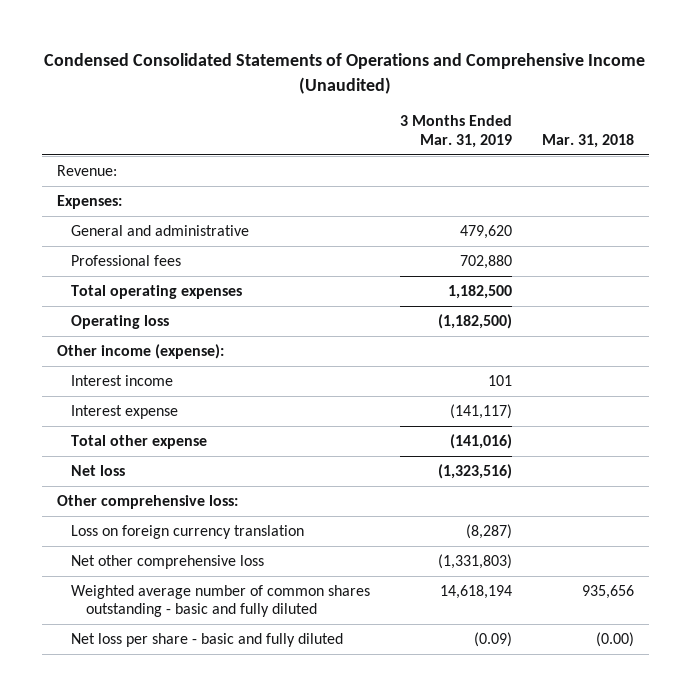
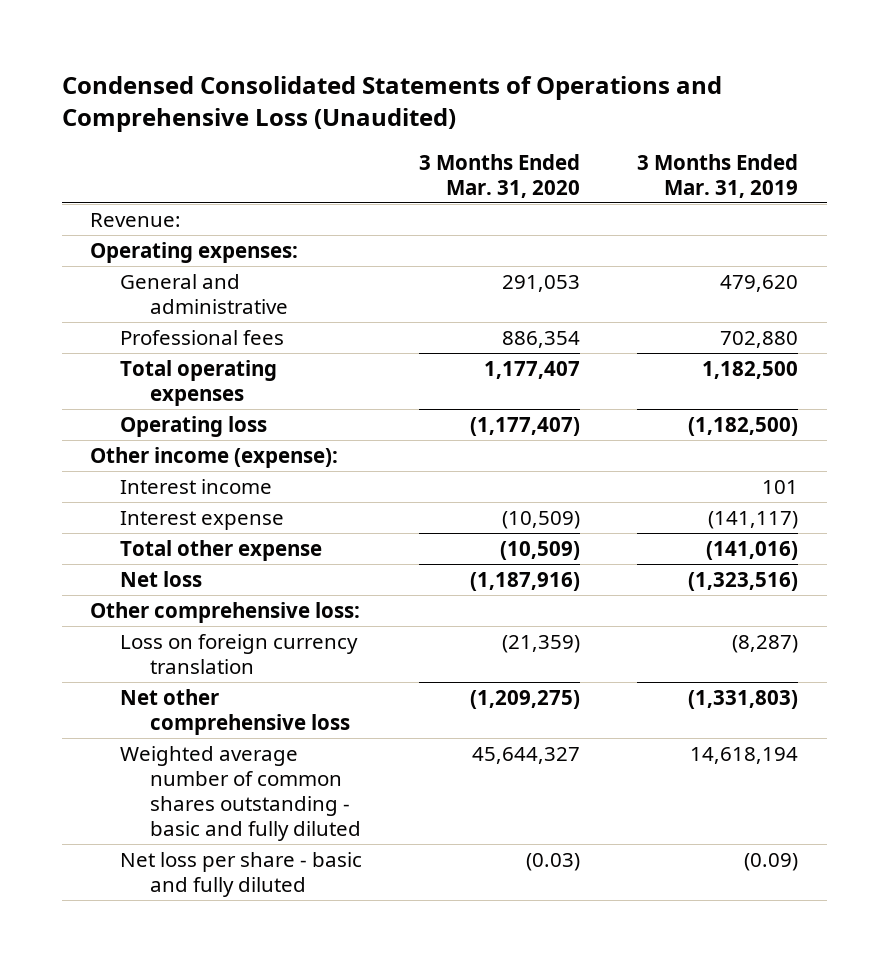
[44,53,646,94] Condensed Consolidated Statements of Operations and Comprehensive Income (Unaudited) -> [61,75,722,133] Condensed Consolidated Statements of Operations and Comprehensive Loss (Unaudited)
[542,133,635,148] Mar. 31, 2018 -> none
none -> [419,153,581,198] 3 Months Ended Mar. 31, 2020
[56,195,122,210] Expenses: -> [90,242,299,264] Operating expenses:

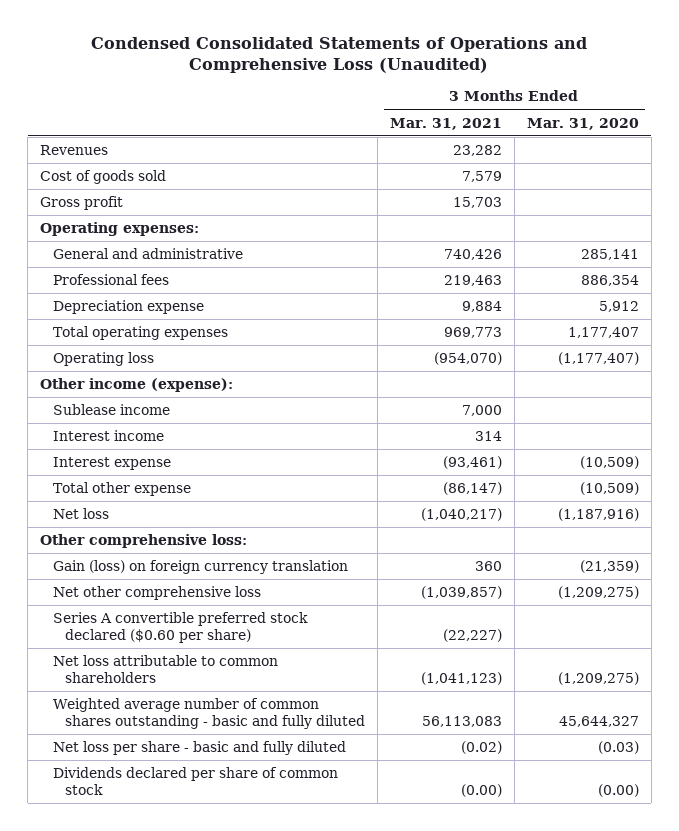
[637,153,799,198] 3 Months Ended Mar. 31, 2019 -> none
none -> [390,117,503,130] Mar. 31, 2021
[90,213,182,228] Revenue: -> [40,145,109,156] Revenues
none -> [40,170,167,185] Cost of goods sold
none -> [40,196,124,211] Gross profit
[502,275,581,293] 291,053 -> [580,249,639,261] 285,141
none -> [52,300,204,315] Depreciation expense
none -> [52,404,170,416] Sublease income
[120,634,359,674] Loss on foreign currency translation -> [52,560,348,575] Gain (loss) on foreign currency translation
none -> [52,612,308,644] Series A convertible preferred stock declared ($0.60 per share)
none -> [52,655,278,684] Net loss attributable to common shareholders
none -> [52,767,338,796] Dividends declared per share of common stock

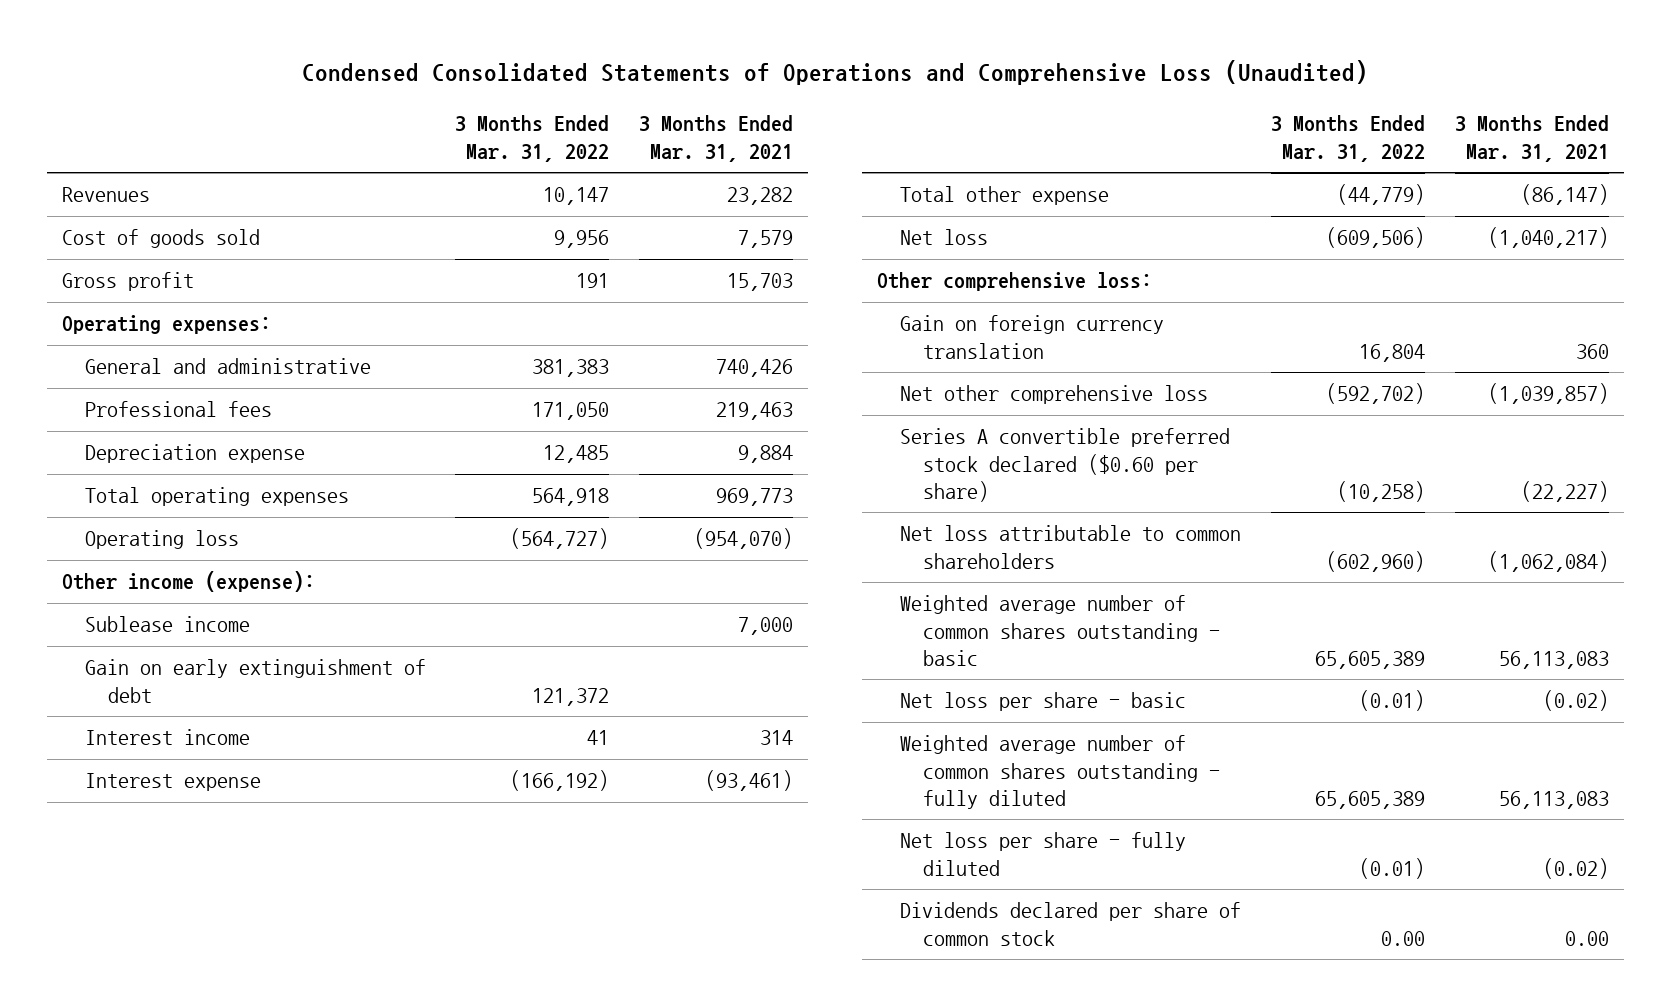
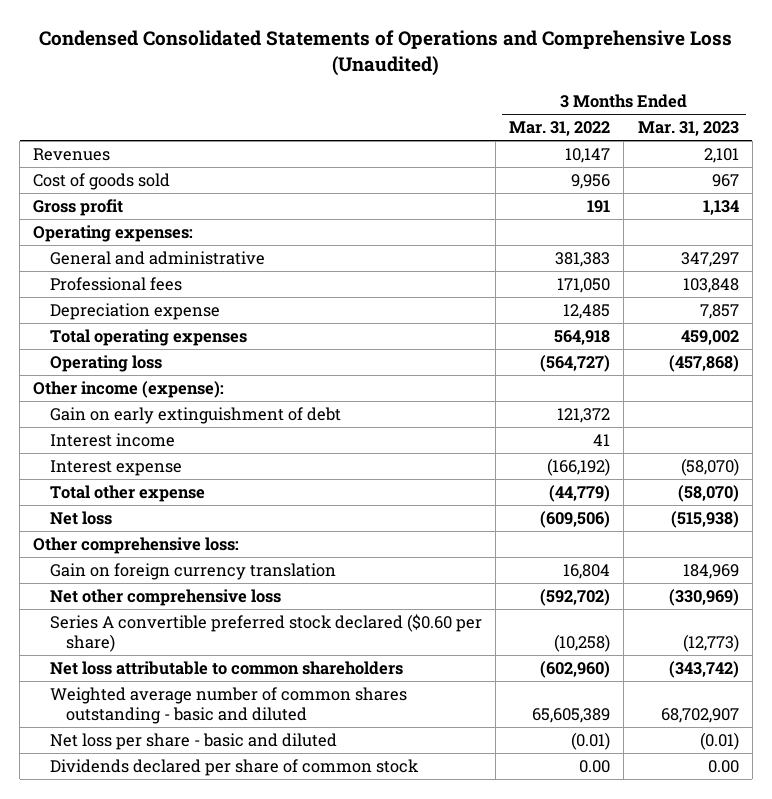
[639,115,794,162] 3 Months Ended Mar. 31, 2021 -> none
none -> [637,121,739,137] Mar. 31, 2023
[84,616,250,633] Sublease income -> none
[900,735,1221,809] Weighted average number of common shares outstanding - fully diluted -> none
[900,832,1187,876] Net loss per share - fully diluted -> none
[900,595,1221,666] Weighted average number of common shares outstanding - basic -> [49,687,407,724] Weighted average number of common shares outstanding - basic and diluted
[900,692,1187,712] Net loss per share - basic -> [49,733,337,751] Net loss per share - basic and diluted

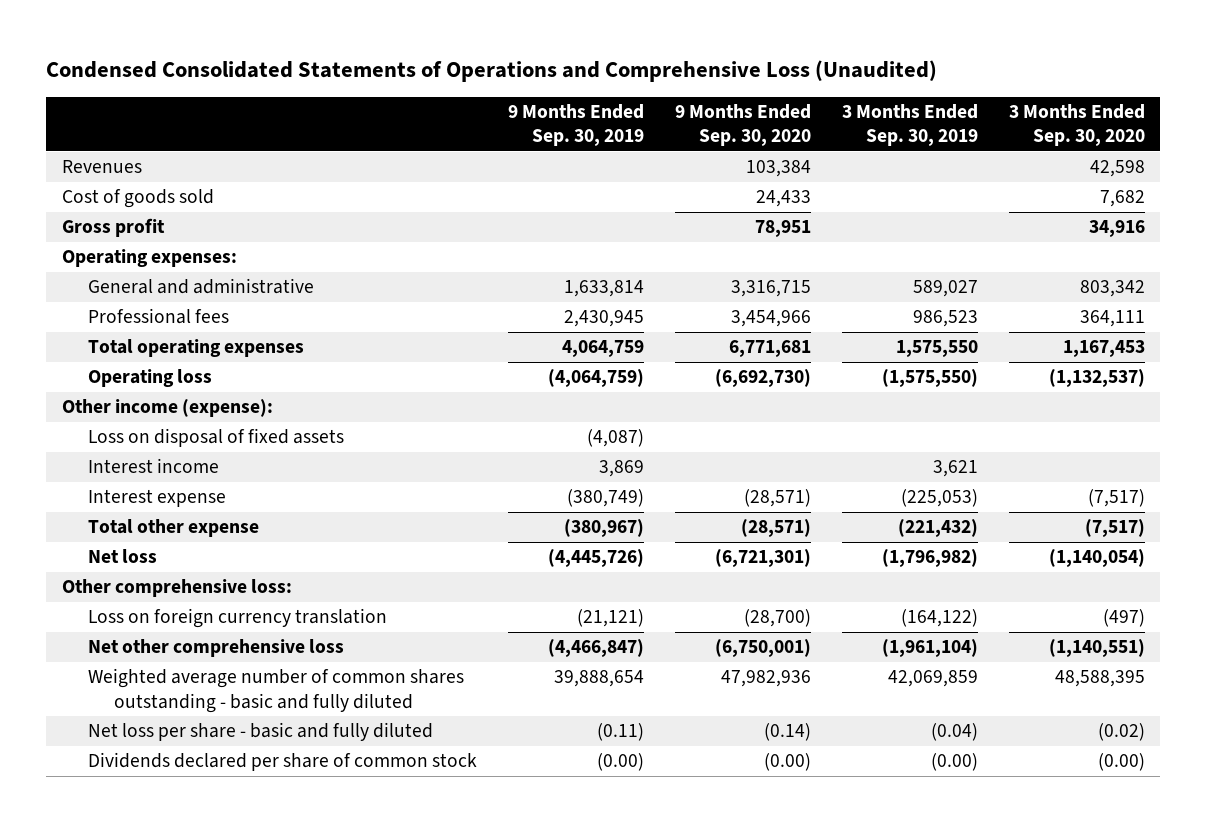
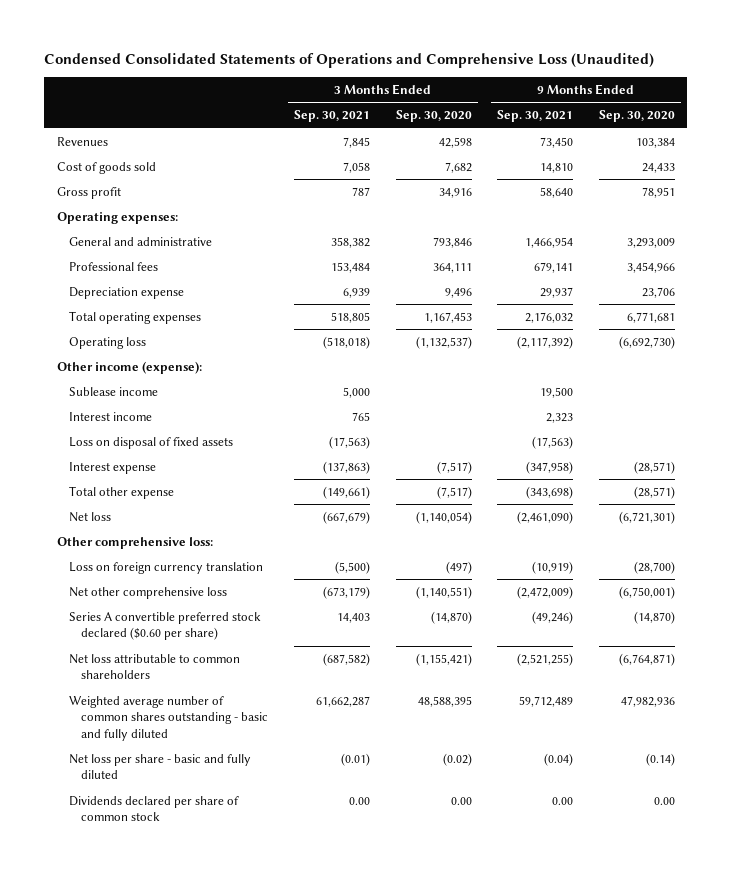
[507,103,644,147] 9 Months Ended Sep. 30, 2019 -> none
[841,103,978,147] 3 Months Ended Sep. 30, 2019 -> none
none -> [293,110,370,123] Sep. 30, 2021
none -> [497,110,574,123] Sep. 30, 2021
[730,280,811,298] 3,316,715 -> [626,237,675,248] 3,293,009
[1079,280,1145,298] 803,342 -> [432,236,472,248] 793,846
none -> [69,286,185,299] Depreciation expense
none -> [69,386,159,396] Sublease income
[87,428,344,448] Loss on disposal of fixed assets -> [69,436,234,449] Loss on disposal of fixed assets
none -> [69,611,262,641] Series A convertible preferred stock declared ($0.60 per share)
none -> [69,653,241,680] Net loss attributable to common shareholders
[763,753,811,772] (0.00) -> [653,796,675,805] 0.00
[1097,753,1145,772] (0.00) -> [450,796,472,805] 0.00

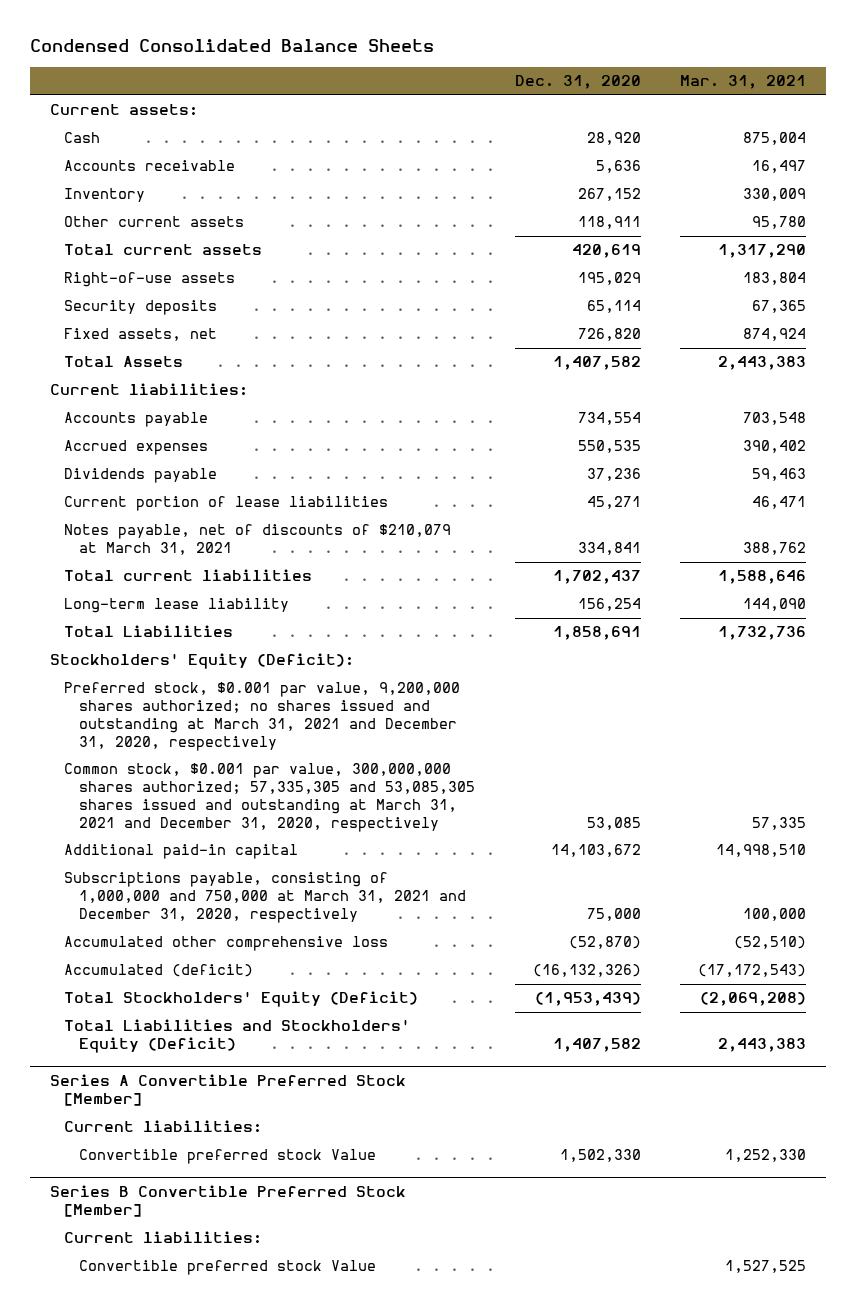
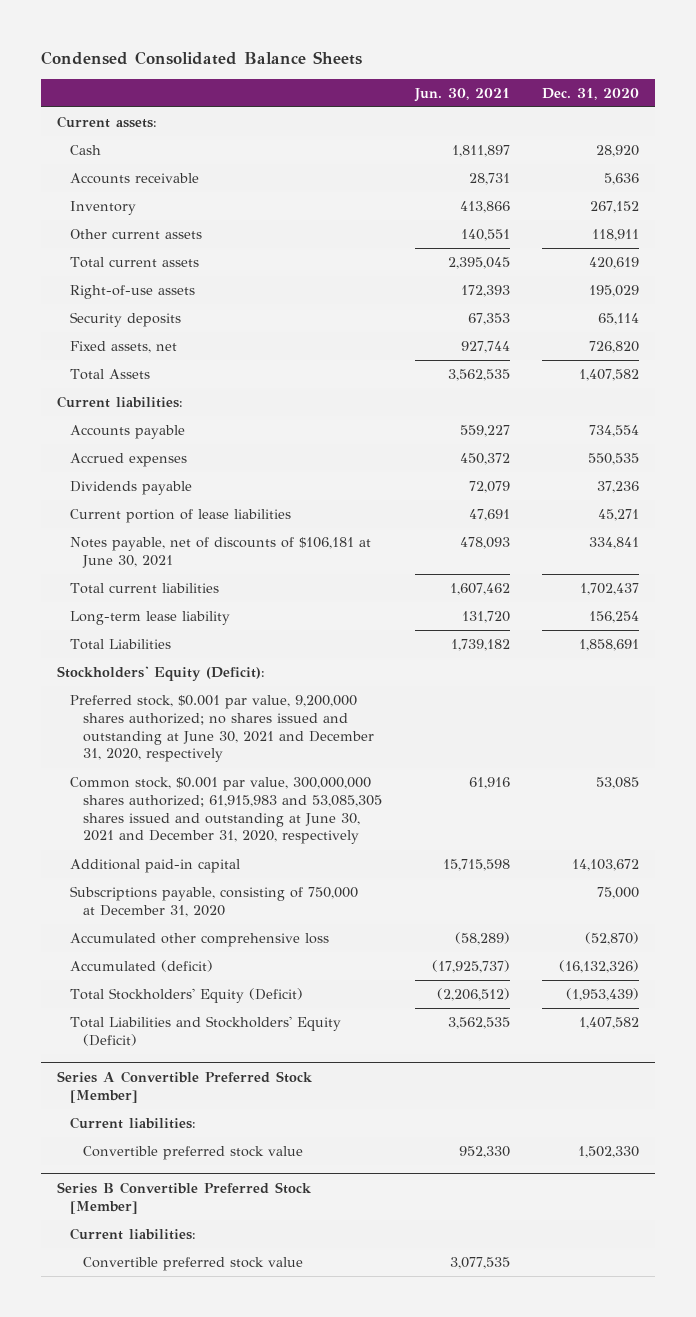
[680,75,807,90] Mar. 31, 2021 -> none
none -> [413,87,510,102] Jun. 30, 2021
[64,524,452,556] Notes payable, net of discounts of $210,079 at March 31, 2021 -> [70,537,372,568] Notes payable, net of discounts of $106,181 at June 30, 2021
[64,682,461,751] Preferred stock, $0.001 par value, 9,200,000 shares authorized; no shares issued and outstanding at March 31, 2021 and December 31, 2020, respectively -> [70,695,375,763] Preferred stock, $0.001 par value, 9,200,000 shares authorized; no shares issued and outstanding at June 30, 2021 and December 31, 2020, respectively
[64,763,476,832] Common stock, $0.001 par value, 300,000,000 shares authorized; 57,335,305 and 53,085,305 shares issued and outstanding at March 31, 2021 and December 31, 2020, respectively -> [70,777,383,845] Common stock, $0.001 par value, 300,000,000 shares authorized; 61,915,983 and 53,085,305 shares issued and outstanding at June 30, 2021 and December 31, 2020, respectively
[64,872,467,924] Subscriptions payable, consisting of 1,000,000 and 750,000 at March 31, 2021 and December 31, 2020, respectively -> [70,886,359,917] Subscriptions payable, consisting of 750,000 at December 31, 2020
[79,1149,377,1165] Convertible preferred stock Value -> [83,1146,304,1161] Convertible preferred stock value
[79,1260,377,1276] Convertible preferred stock Value -> [83,1257,304,1272] Convertible preferred stock value

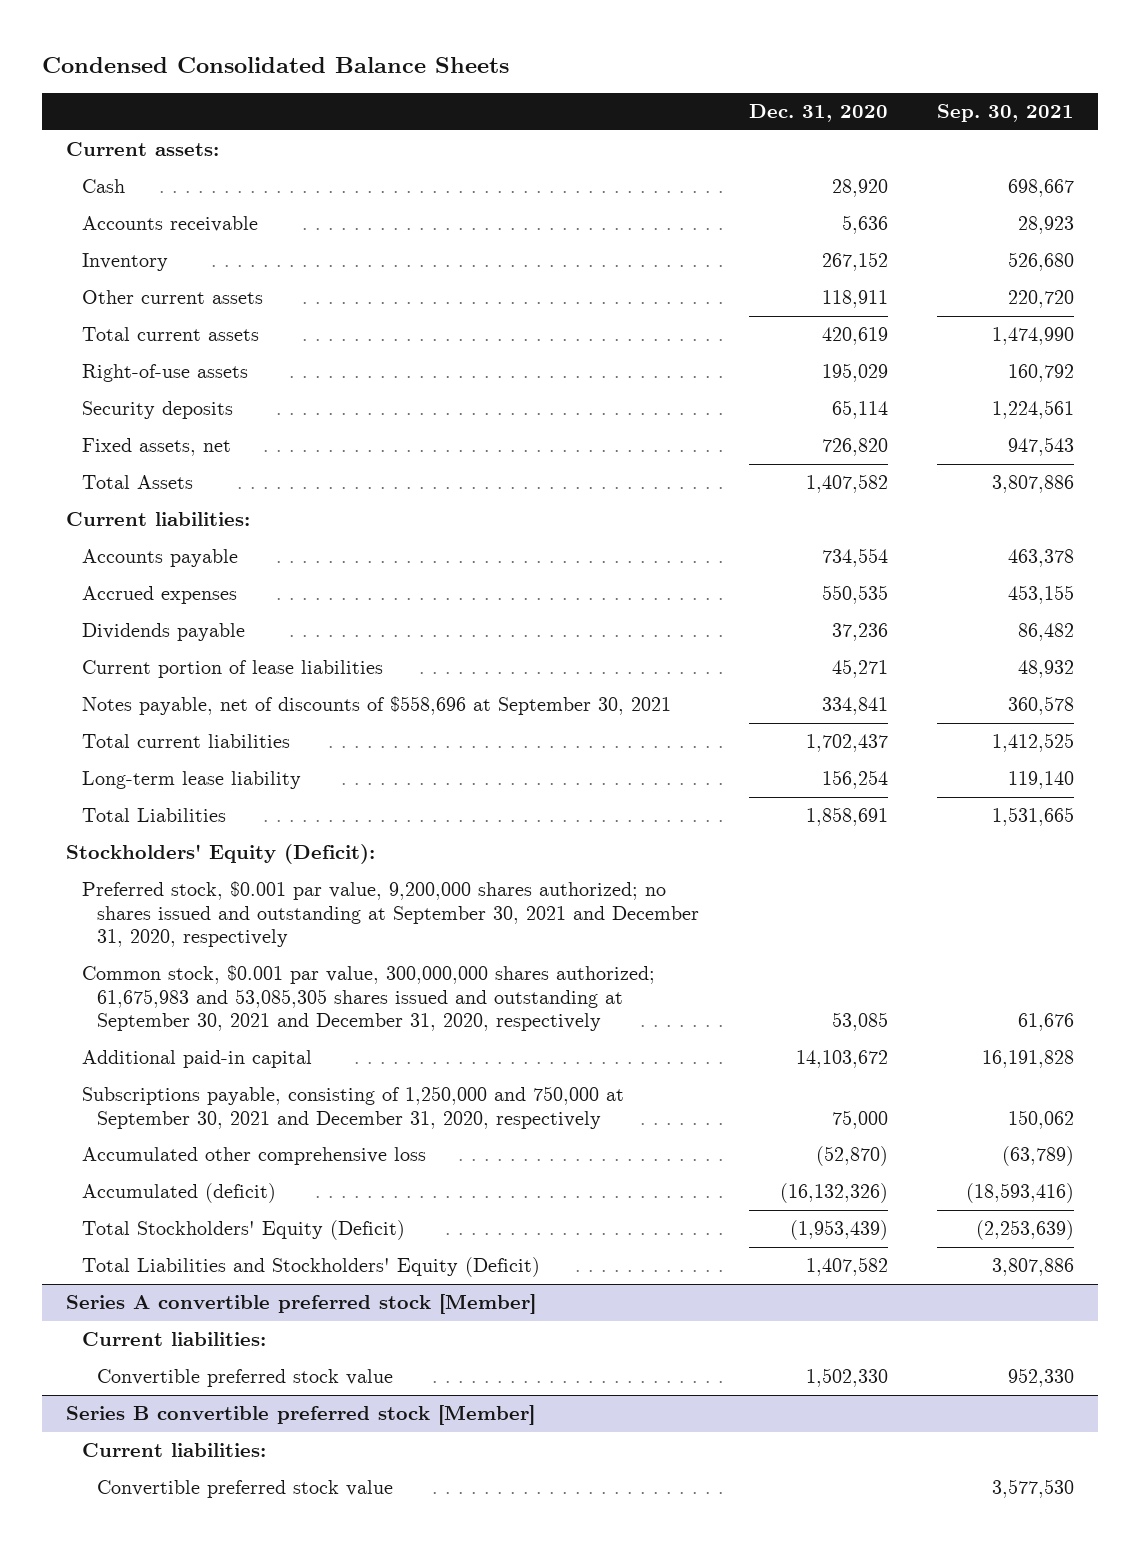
[413,87,510,102] Jun. 30, 2021 -> none
none -> [936,104,1074,123] Sep. 30, 2021
[70,537,372,568] Notes payable, net of discounts of $106,181 at June 30, 2021 -> [81,696,671,716] Notes payable, net of discounts of $558,696 at September 30, 2021
[70,695,375,763] Preferred stock, $0.001 par value, 9,200,000 shares authorized; no shares issued and outstanding at June 30, 2021 and December 31, 2020, respectively -> [81,881,700,948] Preferred stock, $0.001 par value, 9,200,000 shares authorized; no shares issued and outstanding at September 30, 2021 and December 31, 2020, respectively
[70,777,383,845] Common stock, $0.001 par value, 300,000,000 shares authorized; 61,915,983 and 53,085,305 shares issued and outstanding at June 30, 2021 and December 31, 2020, respectively -> [81,965,655,1032] Common stock, $0.001 par value, 300,000,000 shares authorized; 61,675,983 and 53,085,305 shares issued and outstanding at September 30, 2021 and December 31, 2020, respectively
[70,886,359,917] Subscriptions payable, consisting of 750,000 at December 31, 2020 -> [81,1086,624,1129] Subscriptions payable, consisting of 1,250,000 and 750,000 at September 30, 2021 and December 31, 2020, respectively
[57,1071,314,1103] Series A Convertible Preferred Stock [Member] -> [66,1294,537,1315] Series A convertible preferred stock [Member]
[57,1182,313,1214] Series B Convertible Preferred Stock [Member] -> [66,1405,536,1426] Series B convertible preferred stock [Member]

